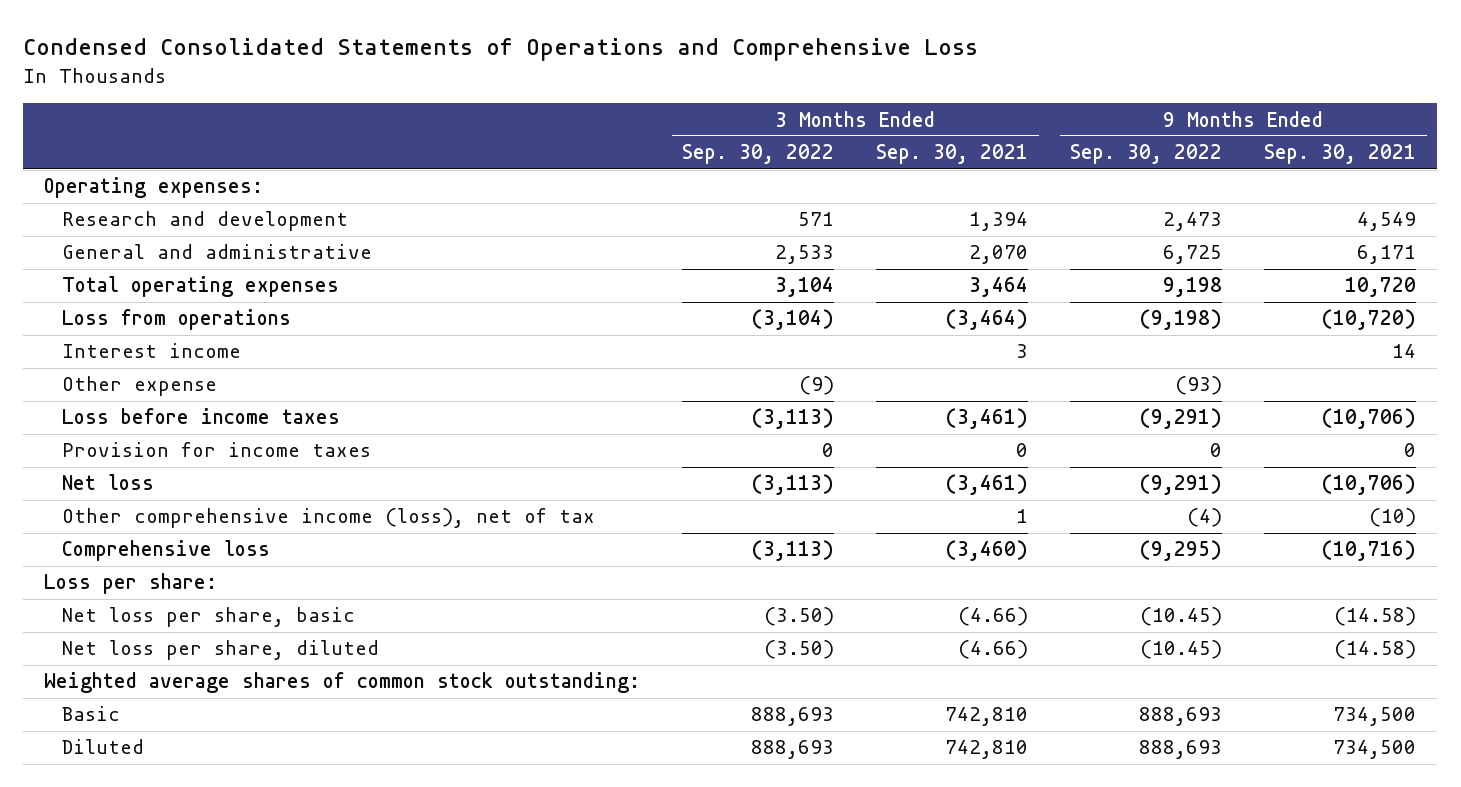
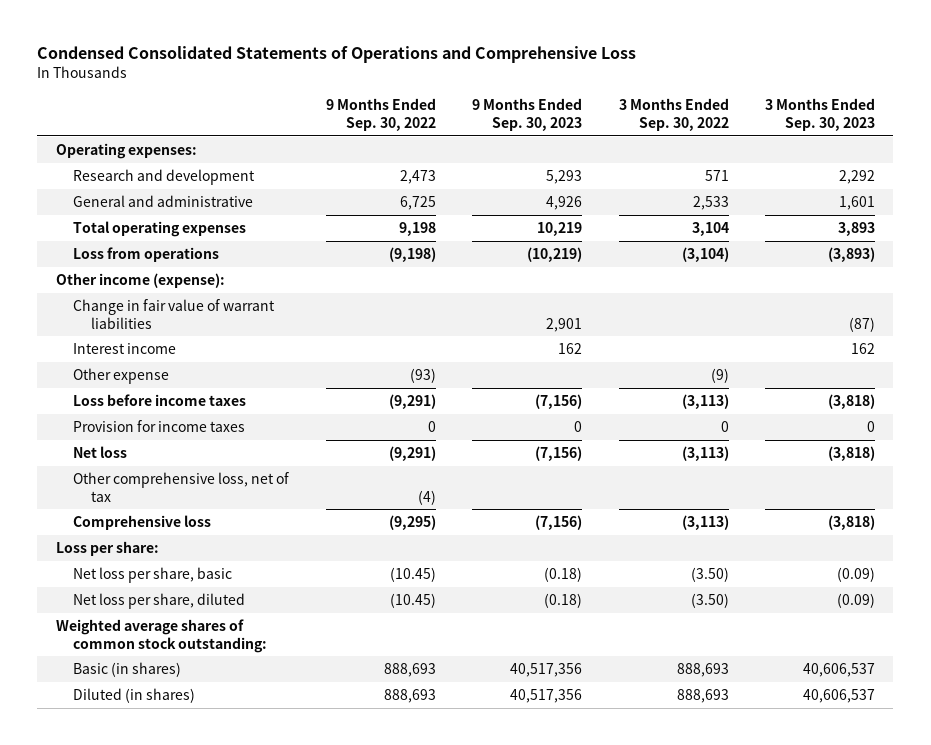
[876,144,1029,165] Sep. 30, 2021 -> none
[1264,144,1417,165] Sep. 30, 2021 -> none
none -> [472,98,583,132] 9 Months Ended Sep. 30, 2023
none -> [764,98,875,132] 3 Months Ended Sep. 30, 2023
none -> [55,272,225,288] Other income (expense):
none -> [73,298,276,329] Change in fair value of warrant liabilities
[61,508,595,529] Other comprehensive income (loss), net of tax -> [73,471,290,502] Other comprehensive loss, net of tax
[61,706,120,722] Basic -> [73,661,182,677] Basic (in shares)
[61,739,144,755] Diluted -> [73,687,196,703] Diluted (in shares)

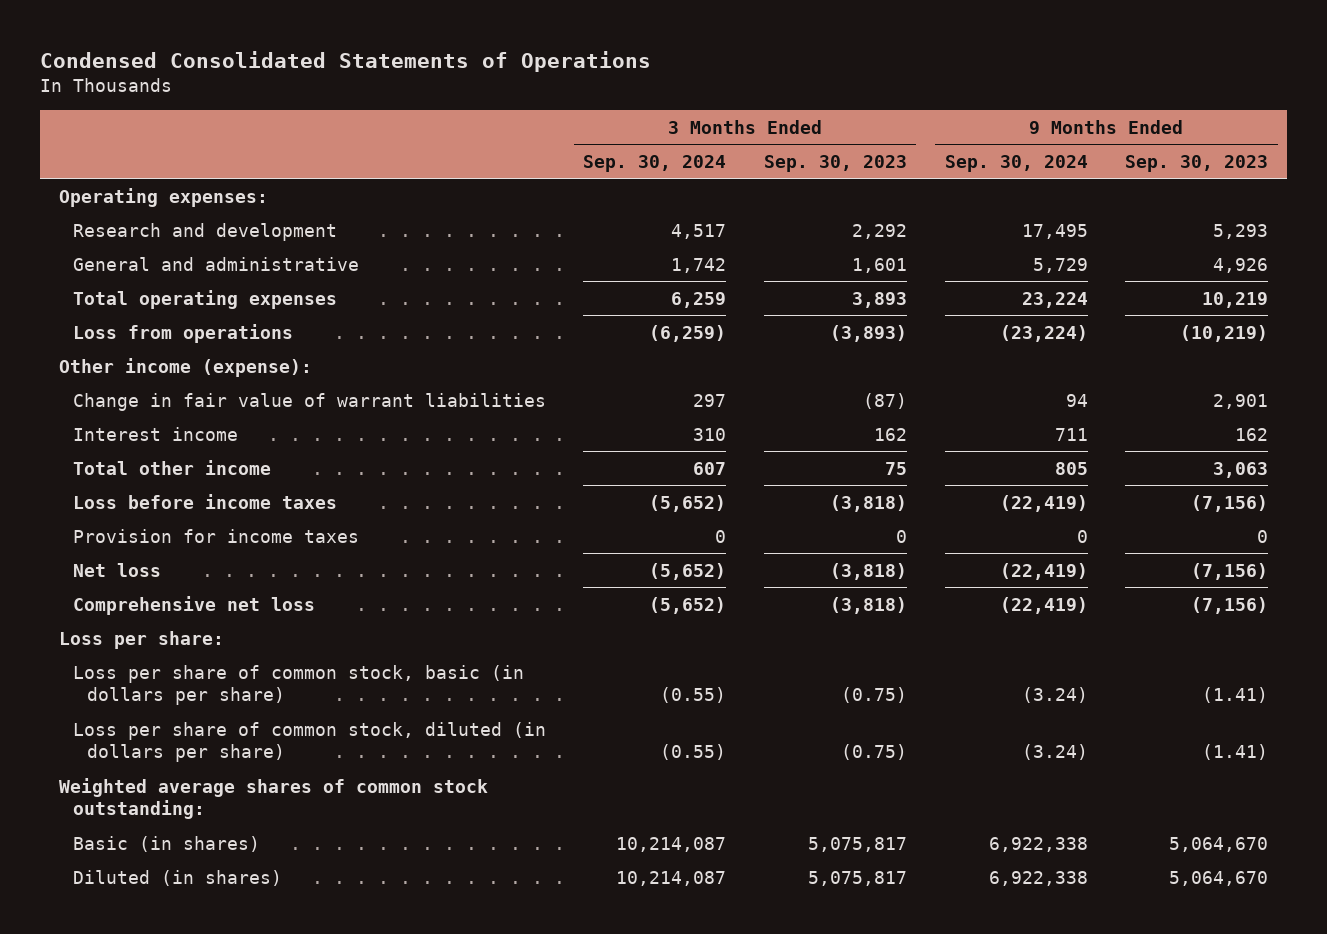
[37,46,637,64] Condensed Consolidated Statements of Operations and Comprehensive Loss -> [40,50,652,72] Condensed Consolidated Statements of Operations
[325,98,436,132] 9 Months Ended Sep. 30, 2022 -> none
[618,98,729,132] 3 Months Ended Sep. 30, 2022 -> none
none -> [583,154,727,172] Sep. 30, 2024
none -> [944,154,1088,172] Sep. 30, 2024
[73,367,170,384] Other expense -> none
none -> [72,459,271,475] Total other income
[73,471,290,502] Other comprehensive loss, net of tax -> none
[73,514,212,530] Comprehensive loss -> [72,595,315,615] Comprehensive net loss
[73,566,233,583] Net loss per share, basic -> [72,664,524,706] Loss per share of common stock, basic (in dollars per share)
[544,566,583,582] (0.18) -> [1202,687,1269,704] (1.41)
[836,566,875,582] (0.09) -> [841,687,908,704] (0.75)
[73,592,246,609] Net loss per share, diluted -> [72,721,546,763] Loss per share of common stock, diluted (in dollars per share)
[544,592,583,608] (0.18) -> [1202,744,1269,761] (1.41)
[836,592,875,608] (0.09) -> [841,744,908,761] (0.75)
[510,662,583,677] 40,517,356 -> [1169,836,1269,852] 5,064,670
[802,662,875,677] 40,606,537 -> [808,836,908,852] 5,075,817
[510,688,583,703] 40,517,356 -> [1169,870,1269,886] 5,064,670
[802,688,875,703] 40,606,537 -> [808,870,908,886] 5,075,817

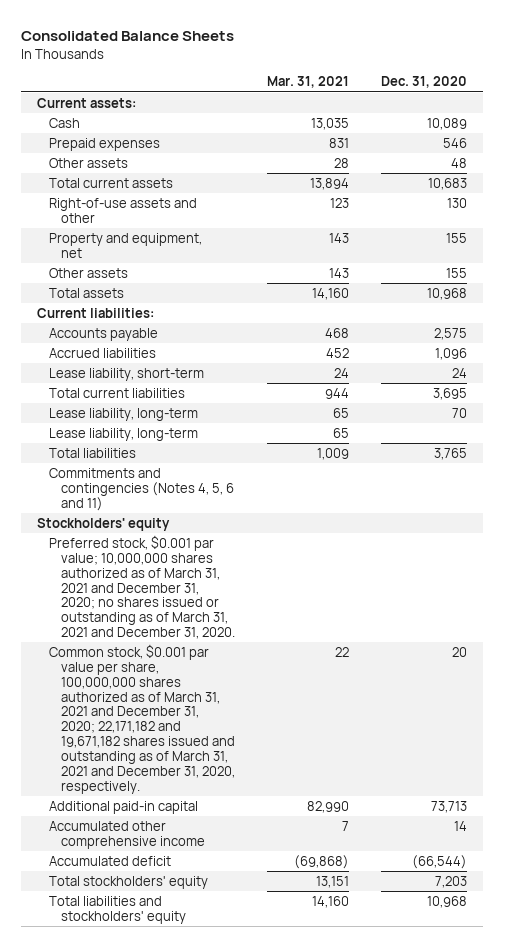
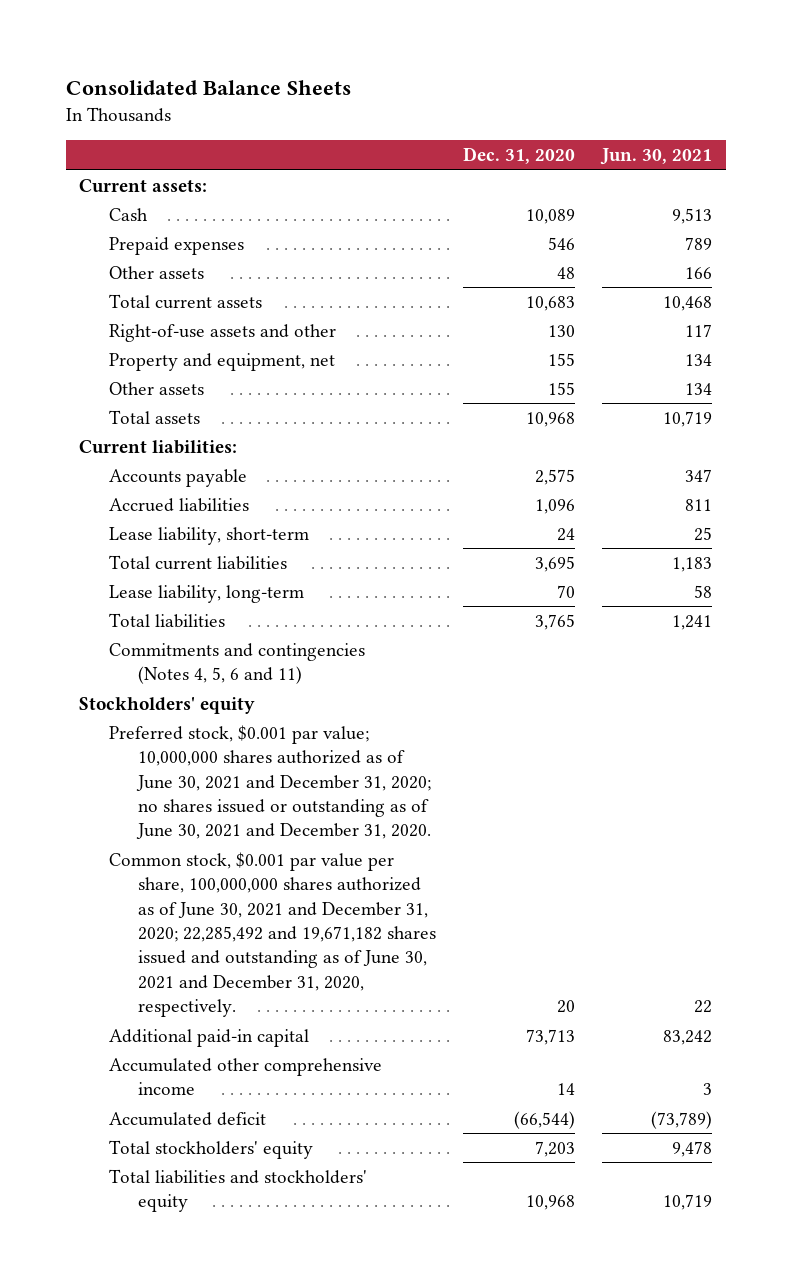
[266,76,349,89] Mar. 31, 2021 -> none
none -> [600,148,713,166] Jun. 30, 2021
[48,427,198,441] Lease liability, long-term -> none
[48,534,235,640] Preferred stock, $0.001 par value; 10,000,000 shares authorized as of March 31, 2021 and December 31, 2020; no shares issued or outstanding as of March 31, 2021 and December 31, 2020. -> [108,724,432,840] Preferred stock, $0.001 par value; 10,000,000 shares authorized as of June 30, 2021 and December 31, 2020; no shares issued or outstanding as of June 30, 2021 and December 31, 2020.
[48,643,235,795] Common stock, $0.001 par value per share, 100,000,000 shares authorized as of March 31, 2021 and December 31, 2020; 22,171,182 and 19,671,182 shares issued and outstanding as of March 31, 2021 and December 31, 2020, respectively. -> [108,851,437,1017] Common stock, $0.001 par value per share, 100,000,000 shares authorized as of June 30, 2021 and December 31, 2020; 22,285,492 and 19,671,182 shares issued and outstanding as of June 30, 2021 and December 31, 2020, respectively.

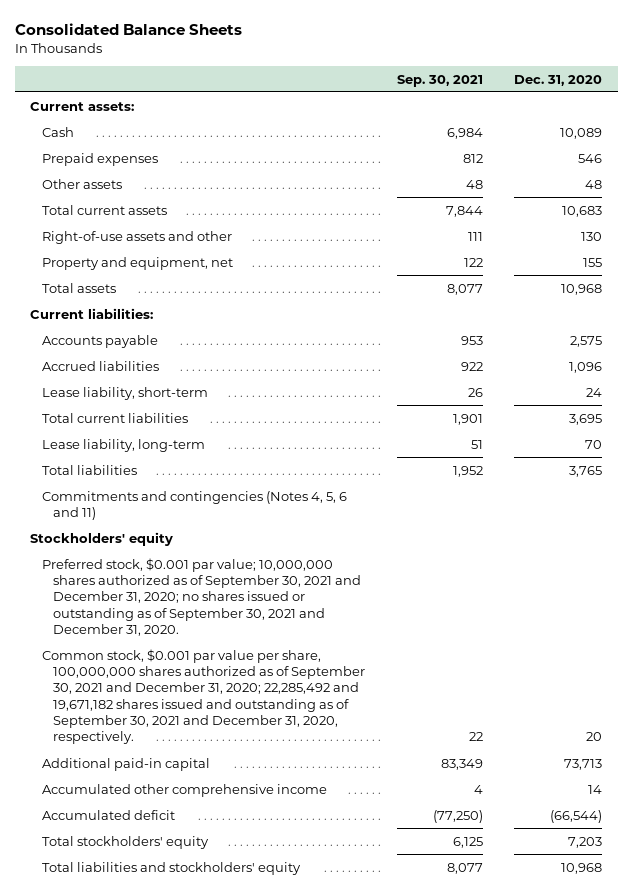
[600,148,713,166] Jun. 30, 2021 -> none
none -> [396,74,483,87] Sep. 30, 2021
[108,381,204,395] Other assets -> none
[108,724,432,840] Preferred stock, $0.001 par value; 10,000,000 shares authorized as of June 30, 2021 and December 31, 2020; no shares issued or outstanding as of June 30, 2021 and December 31, 2020. -> [41,557,362,636] Preferred stock, $0.001 par value; 10,000,000 shares authorized as of September 30, 2021 and December 31, 2020; no shares issued or outstanding as of September 30, 2021 and December 31, 2020.
[108,851,437,1017] Common stock, $0.001 par value per share, 100,000,000 shares authorized as of June 30, 2021 and December 31, 2020; 22,285,492 and 19,671,182 shares issued and outstanding as of June 30, 2021 and December 31, 2020, respectively. -> [41,648,366,745] Common stock, $0.001 par value per share, 100,000,000 shares authorized as of September 30, 2021 and December 31, 2020; 22,285,492 and 19,671,182 shares issued and outstanding as of September 30, 2021 and December 31, 2020, respectively.

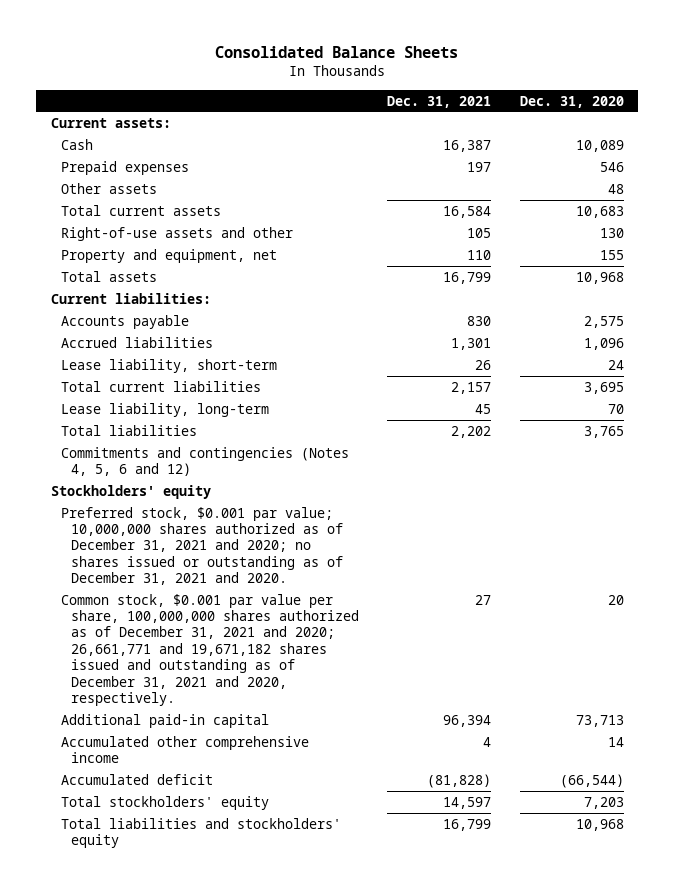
[396,74,483,87] Sep. 30, 2021 -> none
none -> [387,95,492,108] Dec. 31, 2021
[41,490,347,520] Commitments and contingencies (Notes 4, 5, 6 and 11) -> [60,446,349,477] Commitments and contingencies (Notes 4, 5, 6 and 12)
[41,557,362,636] Preferred stock, $0.001 par value; 10,000,000 shares authorized as of September 30, 2021 and December 31, 2020; no shares issued or outstanding as of September 30, 2021 and December 31, 2020. -> [60,506,343,586] Preferred stock, $0.001 par value; 10,000,000 shares authorized as of December 31, 2021 and 2020; no shares issued or outstanding as of December 31, 2021 and 2020.
[41,648,366,745] Common stock, $0.001 par value per share, 100,000,000 shares authorized as of September 30, 2021 and December 31, 2020; 22,285,492 and 19,671,182 shares issued and outstanding as of September 30, 2021 and December 31, 2020, respectively. -> [60,593,359,706] Common stock, $0.001 par value per share, 100,000,000 shares authorized as of December 31, 2021 and 2020; 26,661,771 and 19,671,182 shares issued and outstanding as of December 31, 2021 and 2020, respectively.

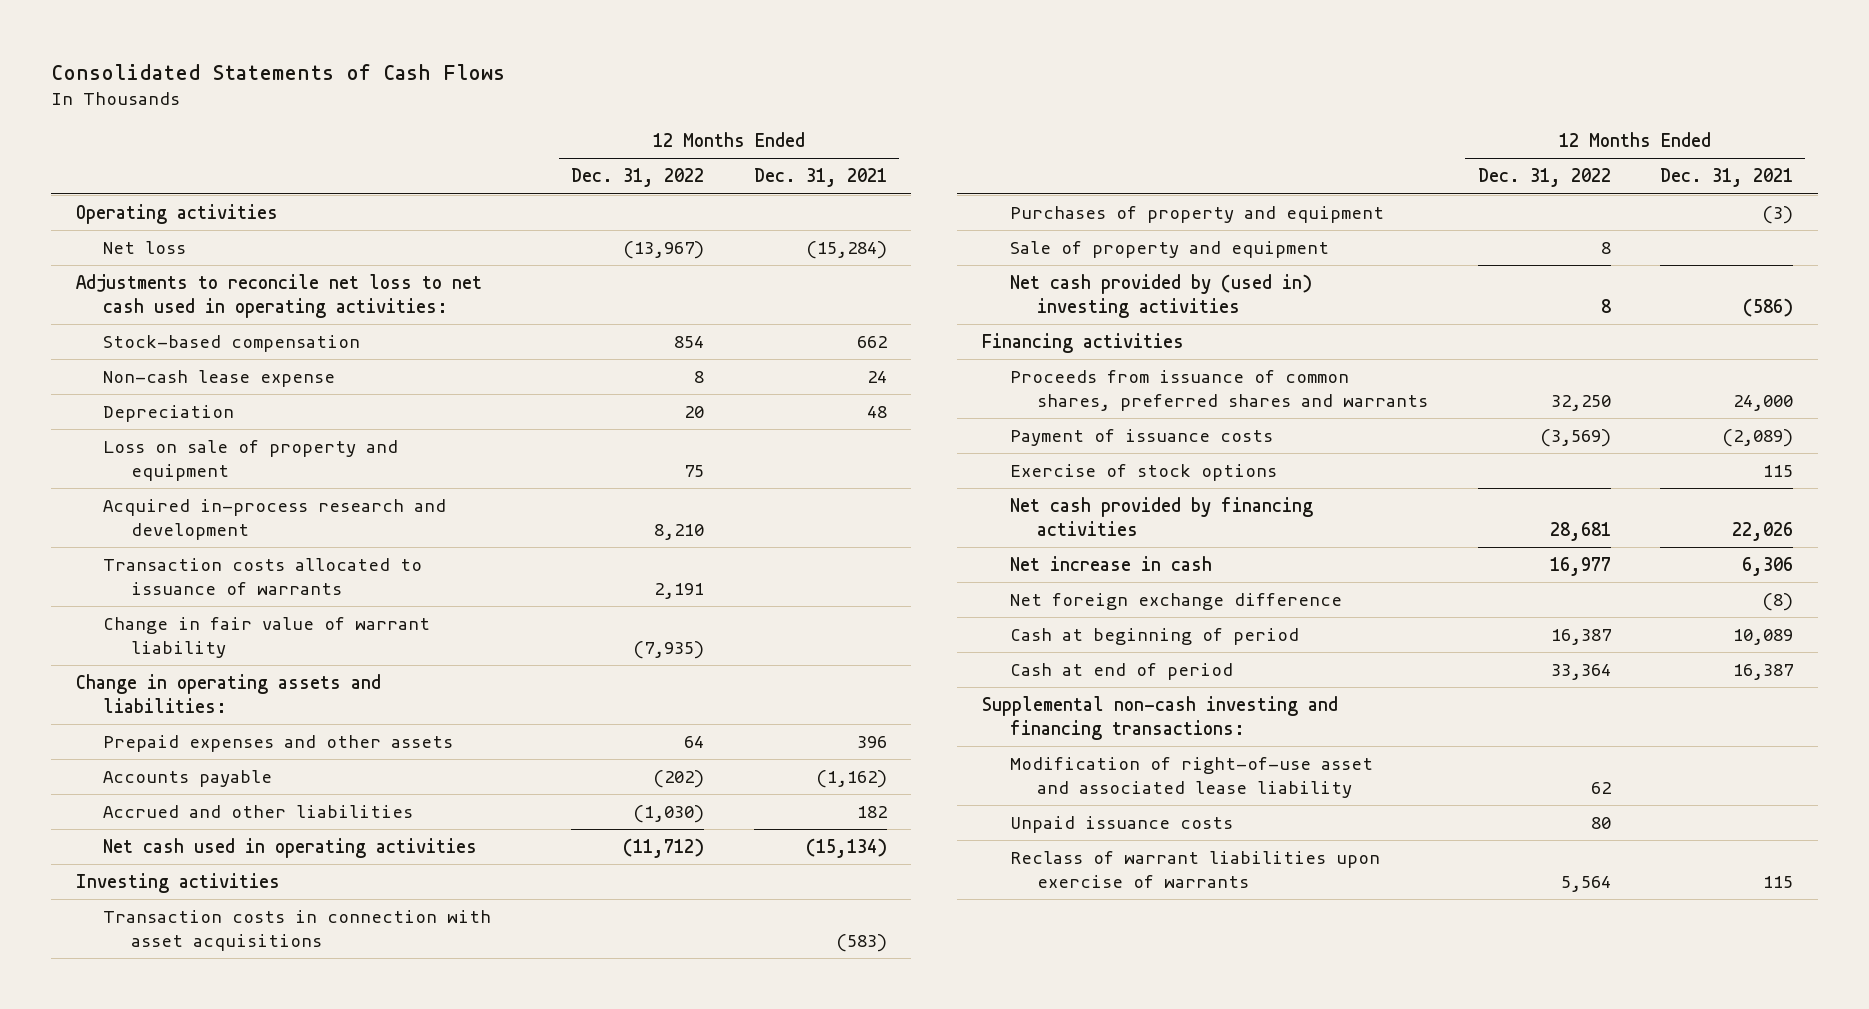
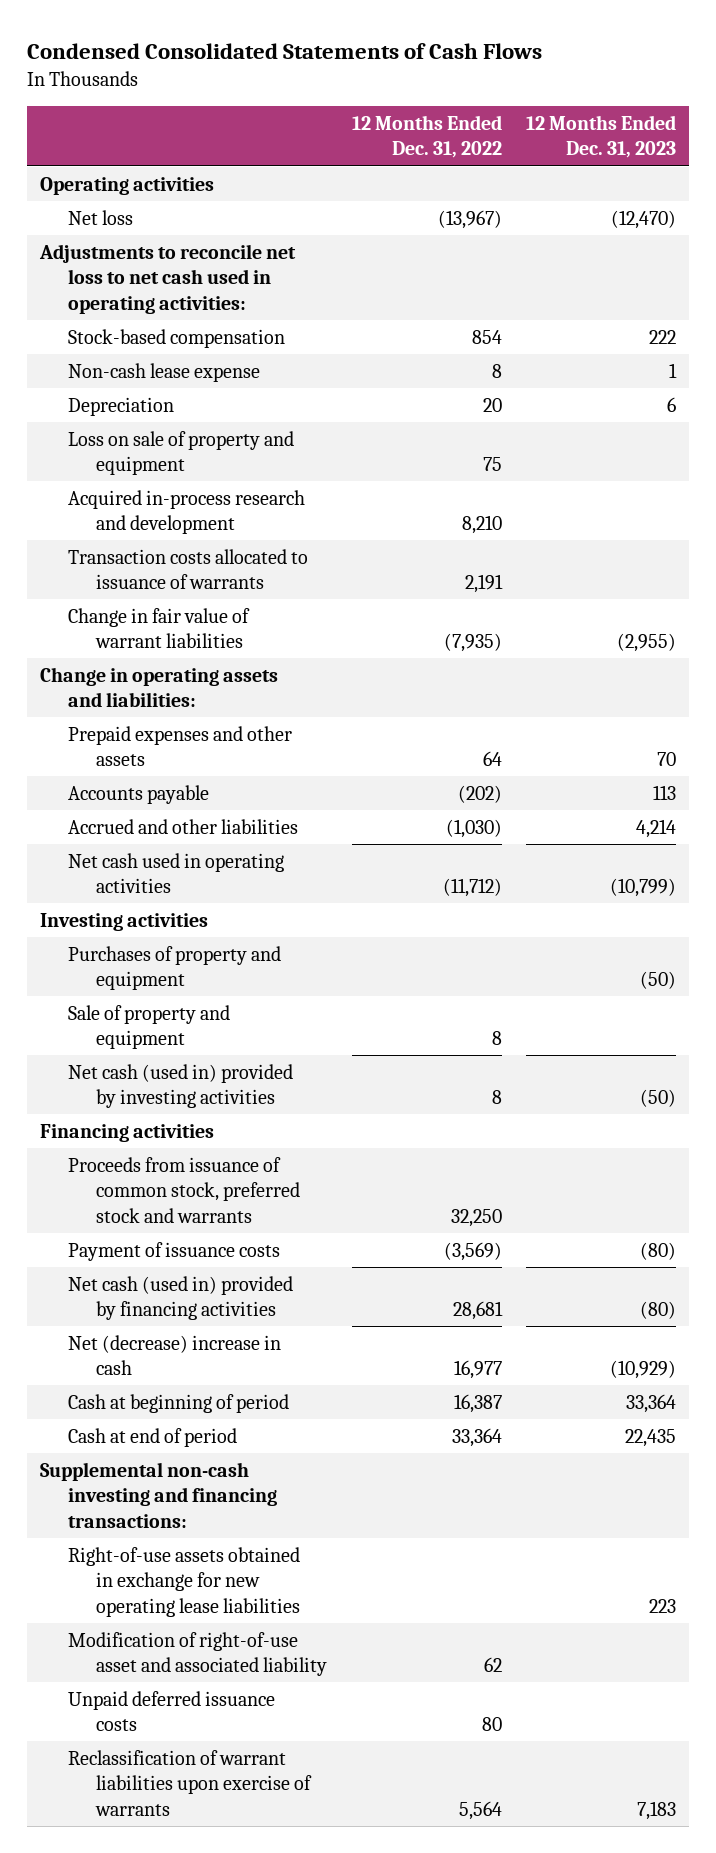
[51,63,506,80] Consolidated Statements of Cash Flows -> [27,42,543,59] Condensed Consolidated Statements of Cash Flows
[753,168,887,188] Dec. 31, 2021 -> none
none -> [526,115,677,159] 12 Months Ended Dec. 31, 2023
[103,616,431,658] Change in fair value of warrant liability -> [68,607,251,649] Change in fair value of warrant liabilities
[103,909,492,951] Transaction costs in connection with asset acquisitions -> none
[1009,273,1312,318] Net cash provided by (used in) investing activities -> [68,1063,294,1109] Net cash (used in) provided by investing activities
[1009,369,1429,411] Proceeds from issuance of common shares, preferred shares and warrants -> [68,1156,301,1223] Proceeds from issuance of common stock, preferred stock and warrants
[1009,463,1277,481] Exercise of stock options -> none
[1009,592,1342,610] Net foreign exchange difference -> none
[1009,496,1313,536] Net cash provided by financing activities -> [68,1275,294,1321] Net cash (used in) provided by financing activities
[1009,555,1212,571] Net increase in cash -> [68,1334,282,1376] Net (decrease) increase in cash
none -> [68,1546,301,1617] Right-of-use assets obtained in exchange for new operating lease liabilities
[1009,756,1373,798] Modification of right-of-use asset and associated lease liability -> [68,1631,328,1677] Modification of right-of-use asset and associated liability
[1009,815,1233,833] Unpaid issuance costs -> [68,1690,276,1732] Unpaid deferred issuance costs
[1009,850,1380,888] Reclass of warrant liabilities upon exercise of warrants -> [68,1749,313,1816] Reclassification of warrant liabilities upon exercise of warrants

